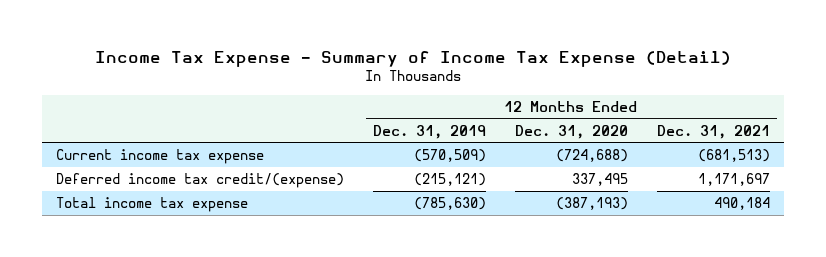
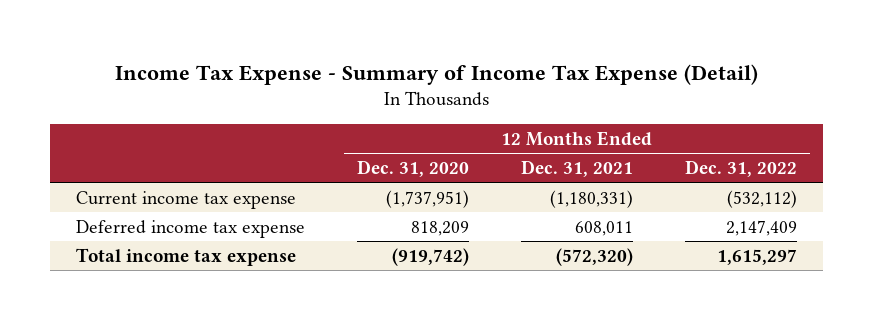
[373,124,487,139] Dec. 31, 2019 -> none
none -> [685,160,798,178] Dec. 31, 2022
[555,149,628,163] (724,688) -> [386,189,470,208] (1,737,951)
[697,149,770,163] (681,513) -> [550,189,634,208] (1,180,331)
[56,173,345,189] Deferred income tax credit/(expense) -> [76,219,306,238] Deferred income tax expense
[571,173,628,187] 337,495 -> [411,220,470,236] 818,209
[697,173,770,187] 1,171,697 -> [575,220,634,236] 608,011
[555,197,628,211] (387,193) -> [392,247,470,266] (919,742)
[713,197,770,211] 490,184 -> [556,247,634,266] (572,320)

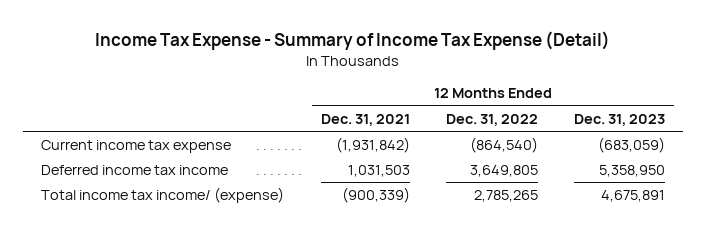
[357,160,470,178] Dec. 31, 2020 -> none
none -> [574,113,666,126] Dec. 31, 2023
[550,189,634,208] (1,180,331) -> [335,137,410,154] (1,931,842)
[727,189,798,208] (532,112) -> [469,137,538,154] (864,540)
[76,219,306,238] Deferred income tax expense -> [41,165,229,176] Deferred income tax income
[575,220,634,236] 608,011 -> [347,165,410,178] 1,031,503
[726,219,798,236] 2,147,409 -> [469,165,538,178] 3,649,805
[76,247,297,266] Total income tax expense -> [41,187,285,204] Total income tax income/ (expense)
[556,247,634,266] (572,320) -> [341,187,410,204] (900,339)
[717,248,798,265] 1,615,297 -> [473,190,538,203] 2,785,265

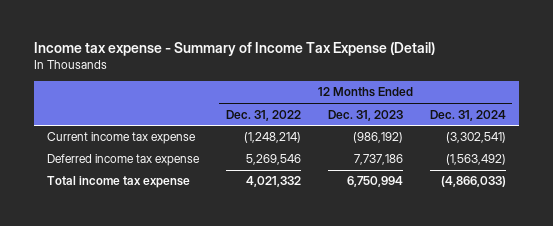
[95,30,611,50] Income Tax Expense - Summary of Income Tax Expense (Detail) -> [33,41,435,56] Income tax expense - Summary of Income Tax Expense (Detail)
[320,113,410,126] Dec. 31, 2021 -> none
none -> [429,109,506,121] Dec. 31, 2024
[469,137,538,154] (864,540) -> [244,132,302,144] (1,248,214)
[598,137,666,154] (683,059) -> [352,132,403,144] (986,192)
[41,165,229,176] Deferred income tax income -> [47,154,201,167] Deferred income tax expense
[469,165,538,178] 3,649,805 -> [246,154,302,166] 5,269,546
[599,165,666,178] 5,358,950 -> [353,154,403,166] 7,737,186
[41,187,285,204] Total income tax income/ (expense) -> [47,176,191,189] Total income tax expense
[473,190,538,203] 2,785,265 -> [246,176,302,188] 4,021,332
[601,190,666,203] 4,675,891 -> [346,176,403,188] 6,750,994

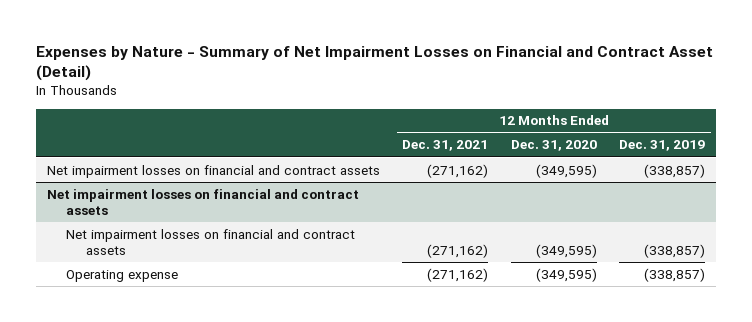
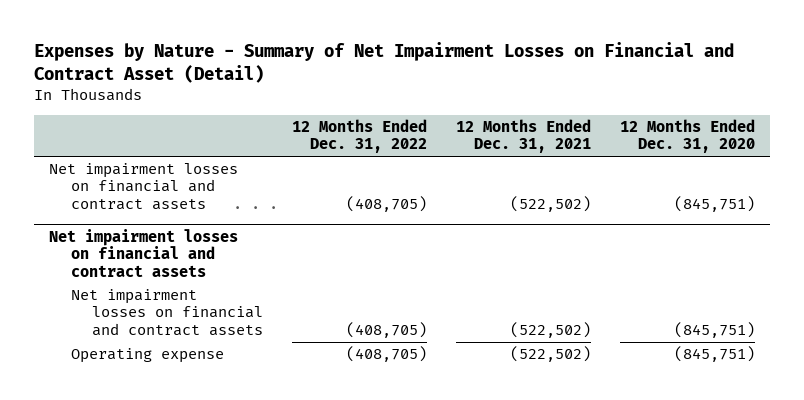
[618,140,705,152] Dec. 31, 2019 -> none
none -> [292,119,428,154] 12 Months Ended Dec. 31, 2022
[427,163,489,178] (271,162) -> [510,195,592,212] (522,502)
[535,163,597,178] (349,595) -> [674,195,756,212] (845,751)
[427,243,489,258] (271,162) -> [510,321,592,338] (522,502)
[535,243,597,258] (349,595) -> [674,321,756,338] (845,751)
[427,267,489,282] (271,162) -> [510,346,592,363] (522,502)
[535,267,597,282] (349,595) -> [674,346,756,363] (845,751)

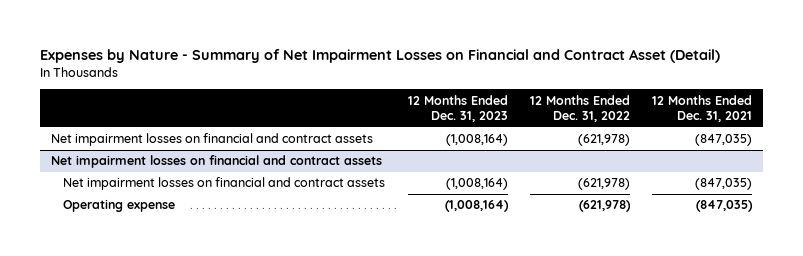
[620,119,756,154] 12 Months Ended Dec. 31, 2020 -> none
none -> [407,94,508,123] 12 Months Ended Dec. 31, 2023
[346,195,428,212] (408,705) -> [577,134,630,147] (621,978)
[510,195,592,212] (522,502) -> [694,134,752,147] (847,035)
[346,321,428,338] (408,705) -> [577,178,630,191] (621,978)
[510,321,592,338] (522,502) -> [694,178,752,191] (847,035)
[346,346,428,363] (408,705) -> [578,200,631,213] (621,978)
[510,346,592,363] (522,502) -> [695,200,753,213] (847,035)

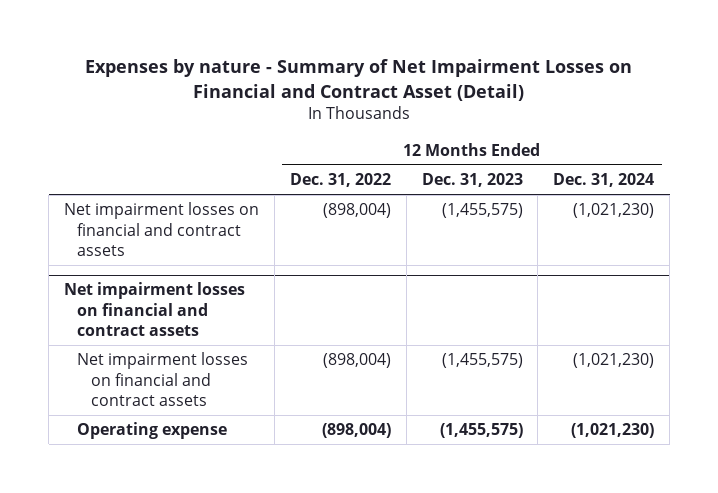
[40,48,721,63] Expenses by Nature - Summary of Net Impairment Losses on Financial and Contract Asset (Detail) -> [85,59,633,102] Expenses by nature - Summary of Net Impairment Losses on Financial and Contract Asset (Detail)
[651,94,752,123] 12 Months Ended Dec. 31, 2021 -> none
none -> [553,173,655,188] Dec. 31, 2024
[445,134,508,147] (1,008,164) -> [441,203,523,219] (1,455,575)
[577,134,630,147] (621,978) -> [322,203,391,219] (898,004)
[445,178,508,191] (1,008,164) -> [441,353,523,369] (1,455,575)
[577,178,630,191] (621,978) -> [322,353,391,369] (898,004)
[444,200,509,213] (1,008,164) -> [439,423,523,439] (1,455,575)
[578,200,631,213] (621,978) -> [321,423,391,439] (898,004)

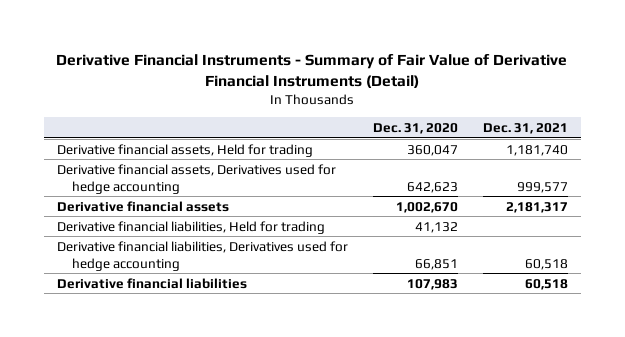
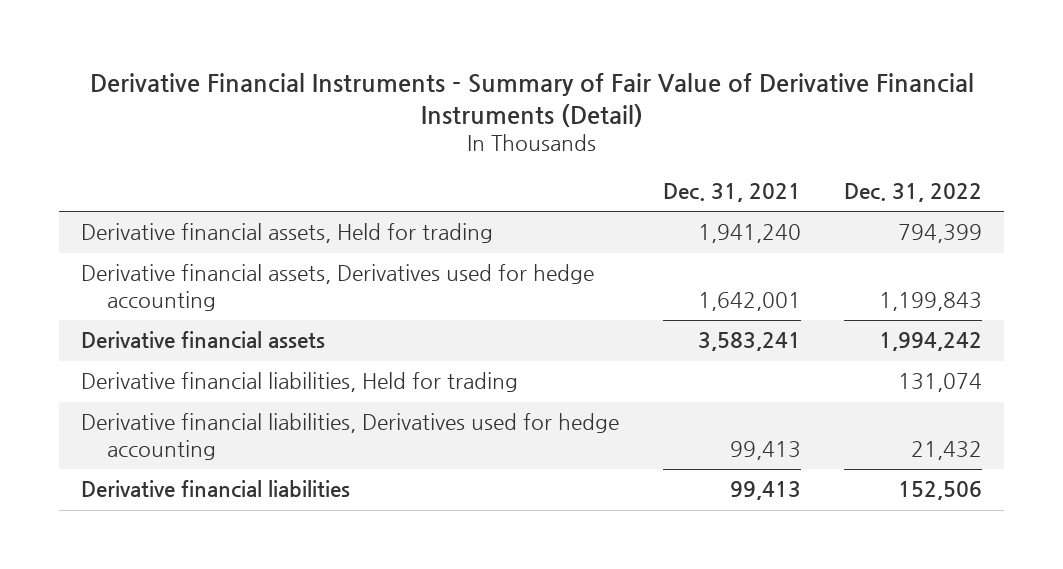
[372,122,458,134] Dec. 31, 2020 -> none
none -> [844,183,983,203] Dec. 31, 2022
[506,144,569,156] 1,181,740 -> [697,224,801,244] 1,941,240
[517,181,569,193] 999,577 -> [697,291,801,311] 1,642,001
[506,201,569,213] 2,181,317 -> [697,332,801,352] 3,583,241
[525,258,569,270] 60,518 -> [729,440,801,460] 99,413
[525,278,569,290] 60,518 -> [729,481,801,501] 99,413

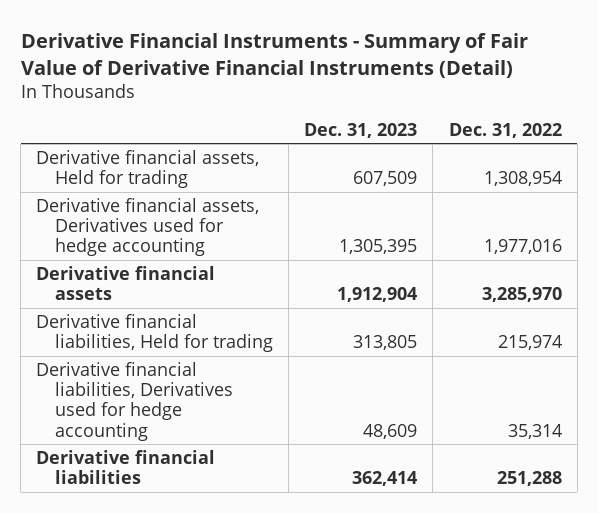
[662,183,801,203] Dec. 31, 2021 -> none
none -> [304,122,418,138] Dec. 31, 2023
[898,224,983,244] 794,399 -> [483,171,562,187] 1,308,954
[879,291,983,311] 1,199,843 -> [483,239,562,255] 1,977,016
[879,332,983,352] 1,994,242 -> [481,287,562,303] 3,285,970
[898,373,983,393] 131,074 -> [497,335,562,351] 215,974
[911,440,983,460] 21,432 -> [507,423,562,439] 35,314
[898,481,983,501] 152,506 -> [496,471,562,487] 251,288

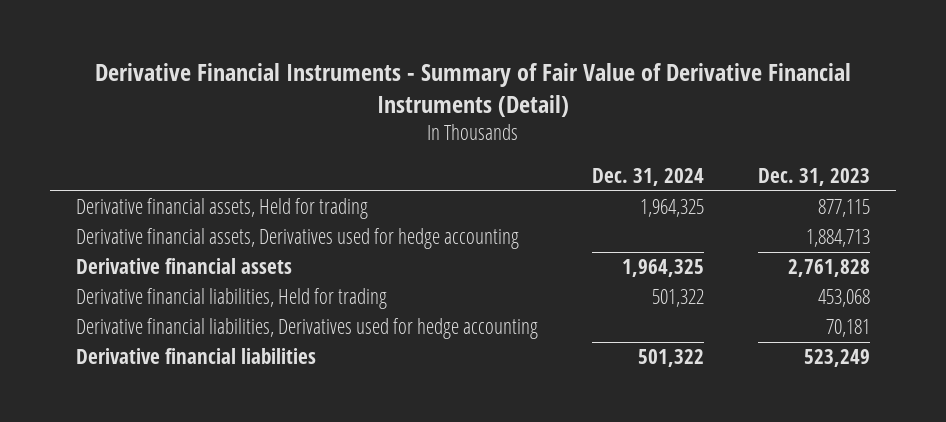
[448,122,562,138] Dec. 31, 2022 -> none
none -> [592,168,705,187] Dec. 31, 2024
[353,171,418,187] 607,509 -> [817,199,870,218] 877,115
[339,239,418,255] 1,305,395 -> [805,229,870,248] 1,884,713
[337,287,418,303] 1,912,904 -> [787,259,870,278] 2,761,828
[353,335,418,351] 313,805 -> [817,289,870,308] 453,068
[363,423,418,439] 48,609 -> [825,319,870,338] 70,181
[352,471,418,487] 362,414 -> [803,349,870,368] 523,249

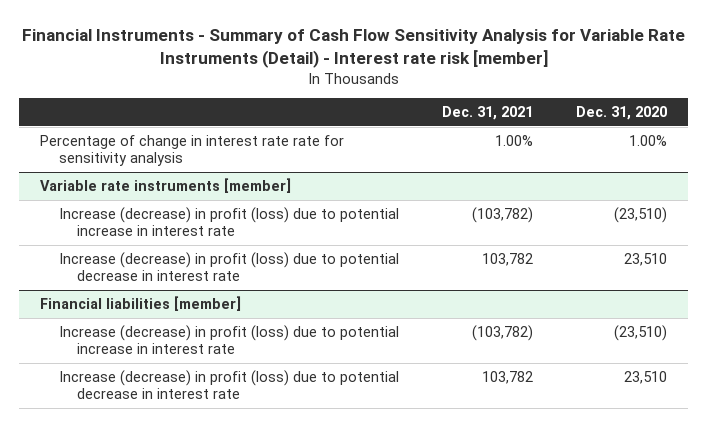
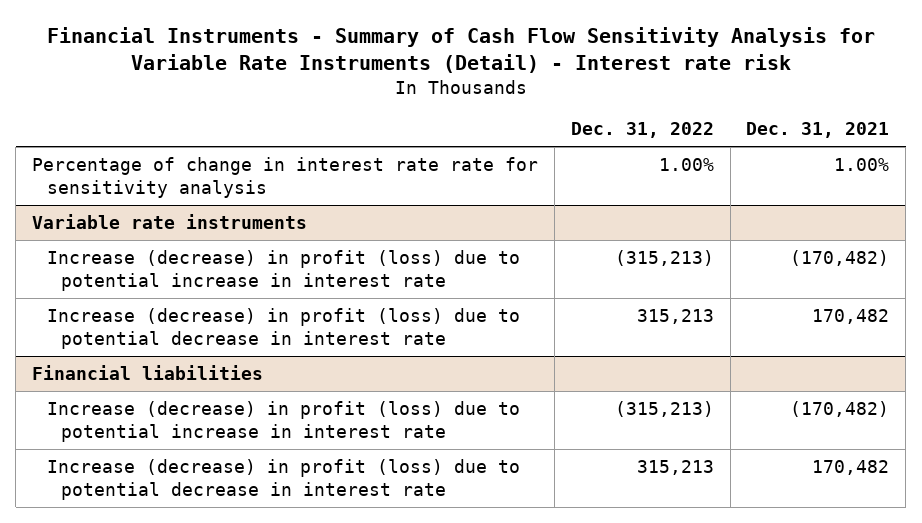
[21,29,685,69] Financial Instruments - Summary of Cash Flow Sensitivity Analysis for Variable Rate Instruments (Detail) - Interest rate risk [member] -> [46,27,875,74] Financial Instruments - Summary of Cash Flow Sensitivity Analysis for Variable Rate Instruments (Detail) - Interest rate risk
[575,106,667,121] Dec. 31, 2020 -> none
none -> [570,122,714,139] Dec. 31, 2022
[40,177,292,193] Variable rate instruments [member] -> [32,213,308,229] Variable rate instruments
[471,206,533,223] (103,782) -> [790,249,890,266] (170,482)
[481,252,533,266] 103,782 -> [812,308,890,324] 170,482
[40,295,242,311] Financial liabilities [member] -> [32,364,264,380] Financial liabilities
[471,324,533,341] (103,782) -> [790,400,890,417] (170,482)
[481,370,533,384] 103,782 -> [812,459,890,475] 170,482

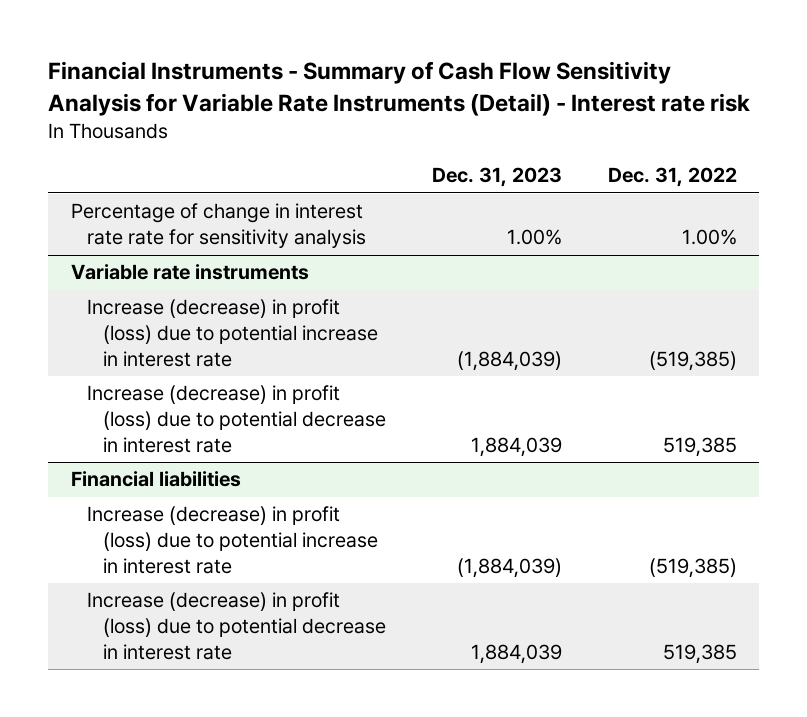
[746,122,890,139] Dec. 31, 2021 -> none
none -> [431,167,562,188] Dec. 31, 2023
[614,249,714,266] (315,213) -> [648,351,737,372] (519,385)
[636,308,714,324] 315,213 -> [662,437,737,458] 519,385
[614,400,714,417] (315,213) -> [648,558,737,579] (519,385)
[636,459,714,475] 315,213 -> [662,644,737,665] 519,385

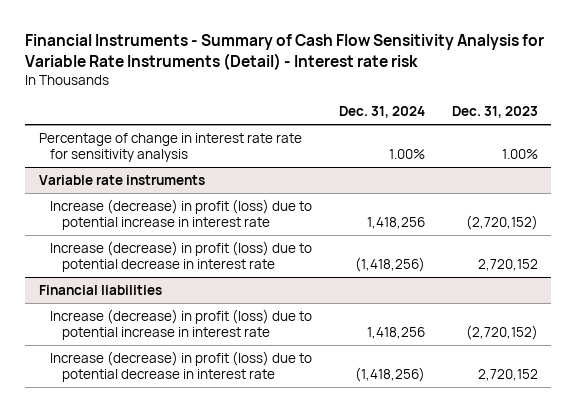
[607,167,737,188] Dec. 31, 2022 -> none
none -> [339,105,426,118] Dec. 31, 2024
[456,351,562,372] (1,884,039) -> [466,214,539,230] (2,720,152)
[470,437,562,458] 1,884,039 -> [478,258,539,271] 2,720,152
[456,558,562,579] (1,884,039) -> [466,324,539,340] (2,720,152)
[470,644,562,665] 1,884,039 -> [478,368,539,381] 2,720,152

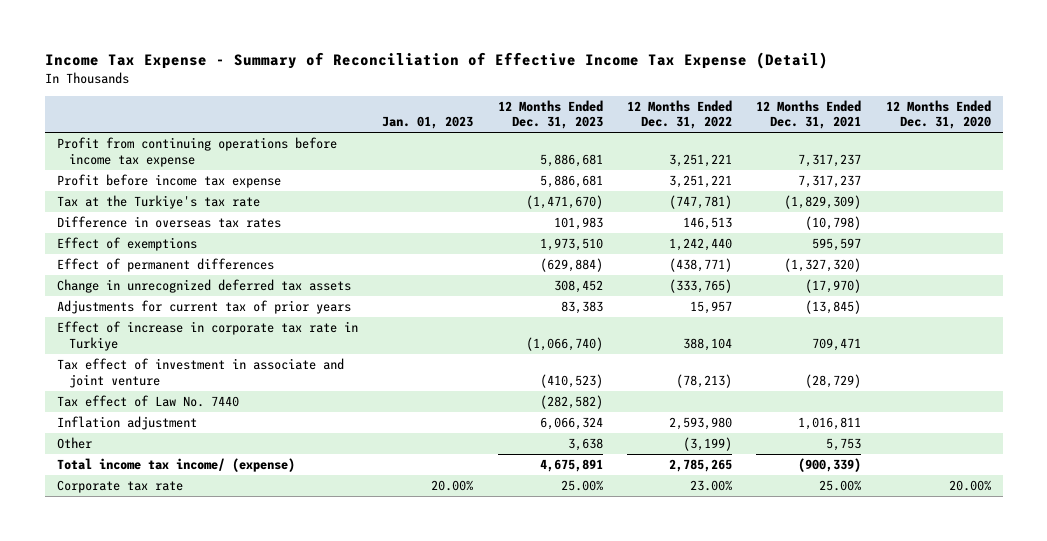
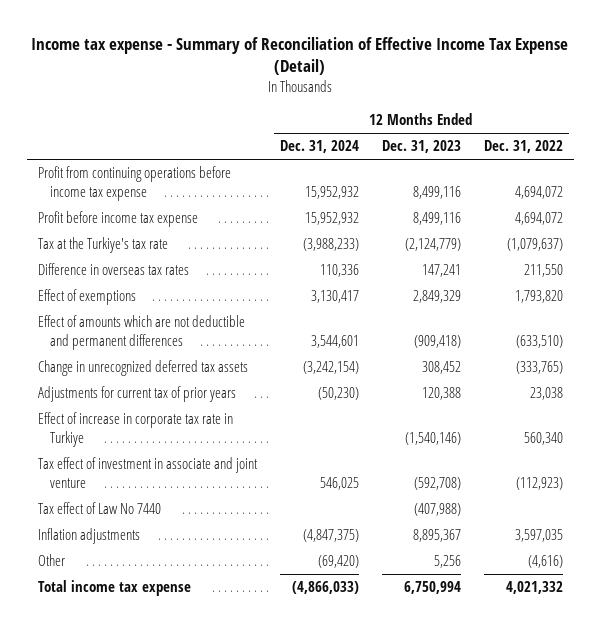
[44,51,828,69] Income Tax Expense - Summary of Reconciliation of Effective Income Tax Expense (Detail) -> [31,36,569,76] Income tax expense - Summary of Reconciliation of Effective Income Tax Expense (Detail)
[382,116,474,130] Jan. 01, 2023 -> none
[756,99,862,130] 12 Months Ended Dec. 31, 2021 -> none
[885,99,991,130] 12 Months Ended Dec. 31, 2020 -> none
none -> [280,140,360,154] Dec. 31, 2024
[56,258,274,273] Effect of permanent differences -> none
[539,153,603,167] 5,886,681 -> [412,186,461,200] 8,499,116
[668,153,732,167] 3,251,221 -> [514,186,563,200] 4,694,072
[539,175,603,189] 5,886,681 -> [412,212,461,226] 8,499,116
[668,175,732,189] 3,251,221 -> [514,212,563,226] 4,694,072
[525,195,603,210] (1,471,670) -> [404,238,461,252] (2,124,779)
[668,195,732,210] (747,781) -> [506,238,563,252] (1,079,637)
[553,217,603,231] 101,983 -> [421,264,461,278] 147,241
[682,217,732,231] 146,513 -> [523,264,563,278] 211,550
[539,238,603,252] 1,973,510 -> [412,290,461,304] 2,849,329
[668,238,732,252] 1,242,440 -> [514,290,563,304] 1,793,820
none -> [38,315,246,351] Effect of amounts which are not deductible and permanent differences
[56,480,183,494] Corporate tax rate -> none
[560,301,603,315] 83,383 -> [421,387,461,401] 120,388
[689,301,732,315] 15,957 -> [529,387,563,401] 23,038
[525,336,603,351] (1,066,740) -> [404,432,461,446] (1,540,146)
[682,337,732,351] 388,104 -> [523,432,563,446] 560,340
[539,373,603,388] (410,523) -> [413,477,461,491] (592,708)
[675,373,732,388] (78,213) -> [515,477,563,491] (112,923)
[56,395,239,408] Tax effect of Law No. 7440 -> [38,502,162,515] Tax effect of Law No 7440
[539,395,603,410] (282,582) -> [413,503,461,517] (407,988)
[56,416,197,431] Inflation adjustment -> [38,528,141,545] Inflation adjustments
[539,417,603,431] 6,066,324 -> [412,529,461,543] 8,895,367
[668,417,732,431] 2,593,980 -> [514,529,563,543] 3,597,035
[567,438,603,452] 3,638 -> [433,555,461,569] 5,256
[682,437,732,452] (3,199) -> [527,555,563,569] (4,616)
[56,458,295,473] Total income tax income/ (expense) -> [38,580,192,597] Total income tax expense
[539,459,603,473] 4,675,891 -> [403,581,461,595] 6,750,994
[668,459,732,473] 2,785,265 -> [505,581,563,595] 4,021,332

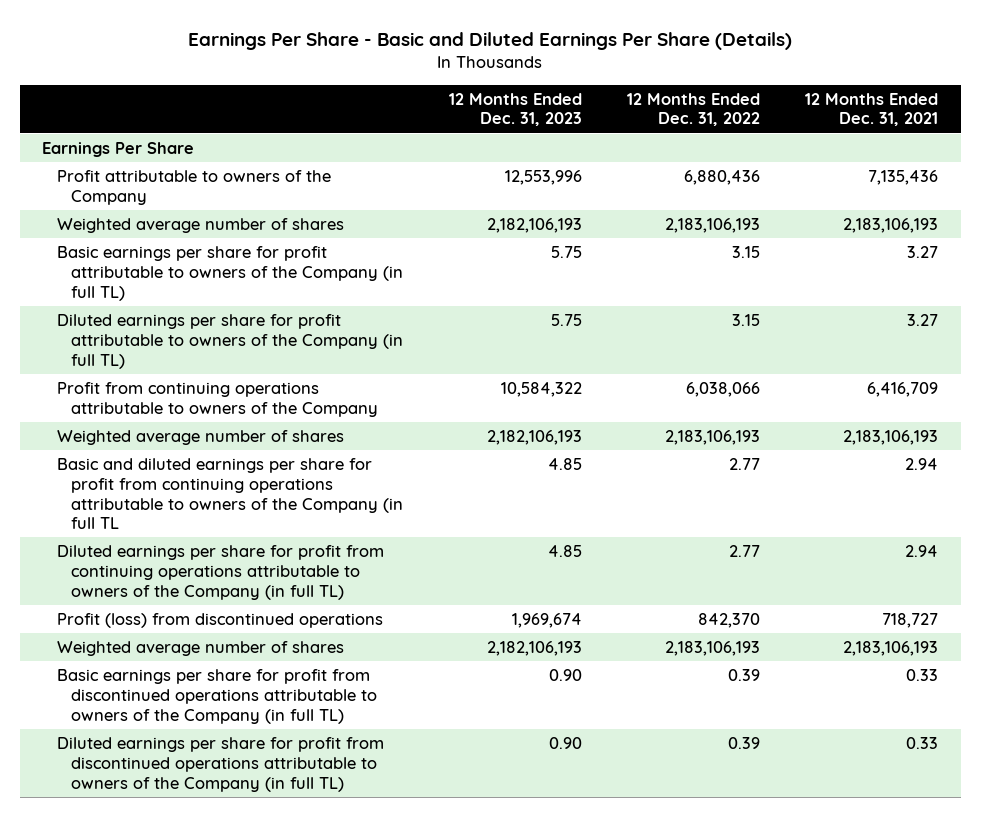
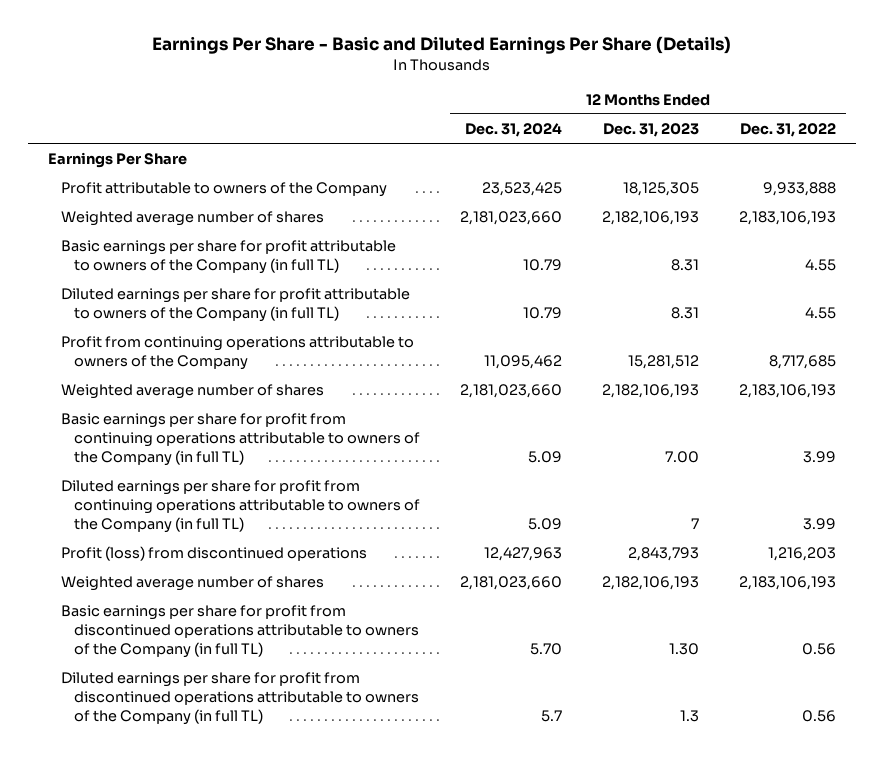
[805,92,939,127] 12 Months Ended Dec. 31, 2021 -> none
none -> [465,122,563,137] Dec. 31, 2024
[504,169,582,185] 12,553,996 -> [623,181,700,196] 18,125,305
[684,169,761,185] 6,880,436 -> [762,181,836,196] 9,933,888
[550,245,582,258] 5.75 -> [671,258,700,271] 8.31
[732,245,761,258] 3.15 -> [804,258,836,271] 4.55
[550,313,582,326] 5.75 -> [671,306,700,319] 8.31
[732,313,761,326] 3.15 -> [804,306,836,319] 4.55
[500,381,582,397] 10,584,322 -> [628,354,700,369] 15,281,512
[686,381,761,397] 6,038,066 -> [768,354,836,369] 8,717,685
[56,457,404,530] Basic and diluted earnings per share for profit from continuing operations attributable to owners of the Company (in full TL -> [60,412,421,466] Basic earnings per share for profit from continuing operations attributable to owners of the Company (in full TL)
[547,457,582,470] 4.85 -> [665,450,700,463] 7.00
[729,457,761,470] 2.77 -> [802,450,836,463] 3.99
[547,544,582,557] 4.85 -> [691,517,700,529] 7
[729,544,761,557] 2.77 -> [802,517,836,530] 3.99
[511,612,582,628] 1,969,674 -> [628,546,700,561] 2,843,793
[698,612,761,628] 842,370 -> [767,546,836,561] 1,216,203
[548,668,582,681] 0.90 -> [669,642,700,655] 1.30
[728,668,761,681] 0.39 -> [801,642,836,655] 0.56
[548,736,582,749] 0.90 -> [680,709,700,722] 1.3
[728,736,761,749] 0.39 -> [801,709,836,722] 0.56

